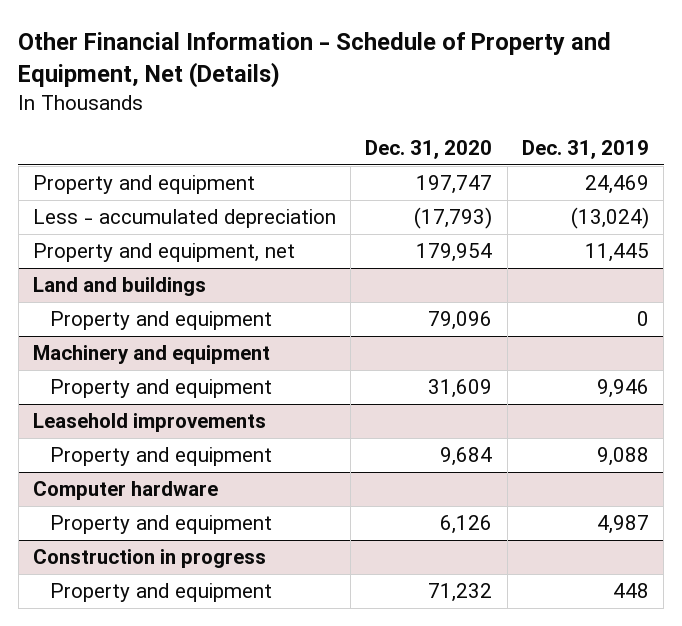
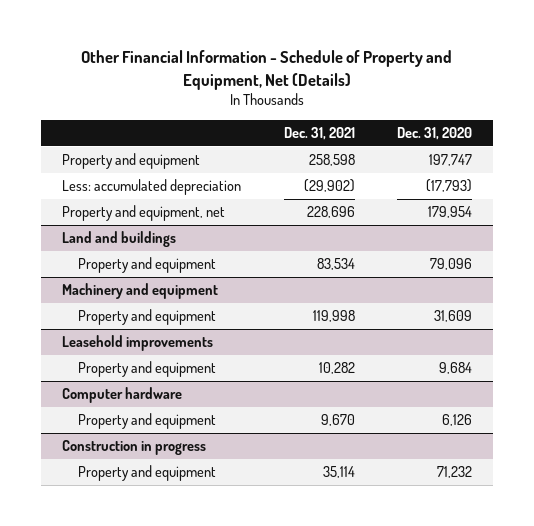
[521,140,649,160] Dec. 31, 2019 -> none
none -> [283,126,355,140] Dec. 31, 2021
[33,209,337,229] Less - accumulated depreciation -> [62,179,242,196] Less: accumulated depreciation

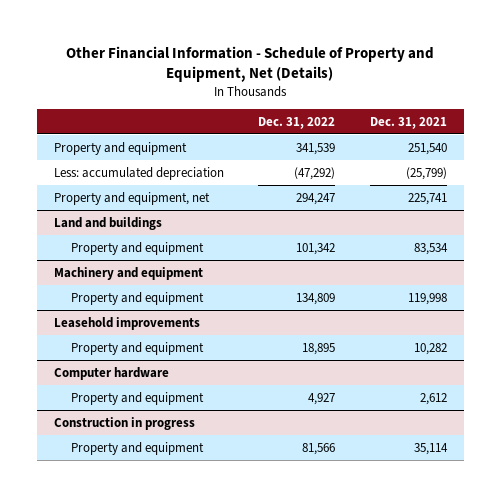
[397,126,473,140] Dec. 31, 2020 -> none
none -> [258,116,336,129] Dec. 31, 2022
[308,154,355,167] 258,598 -> [407,142,447,155] 251,540
[303,179,355,193] (29,902) -> [405,166,447,180] (25,799)
[306,206,355,219] 228,696 -> [407,192,447,205] 225,741
[320,414,355,427] 9,670 -> [419,392,447,405] 2,612

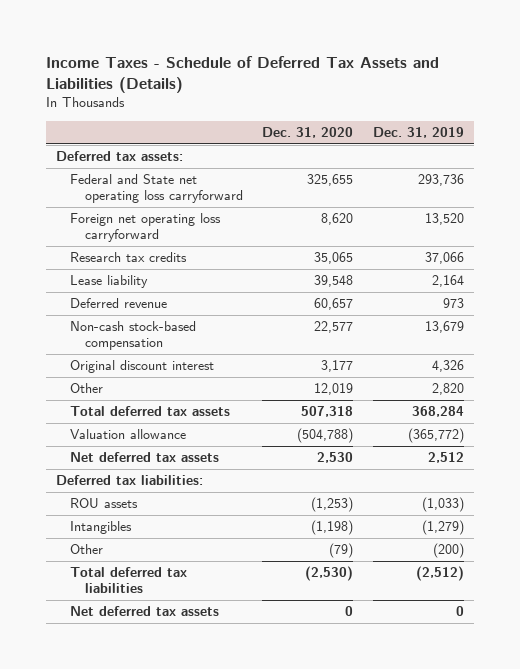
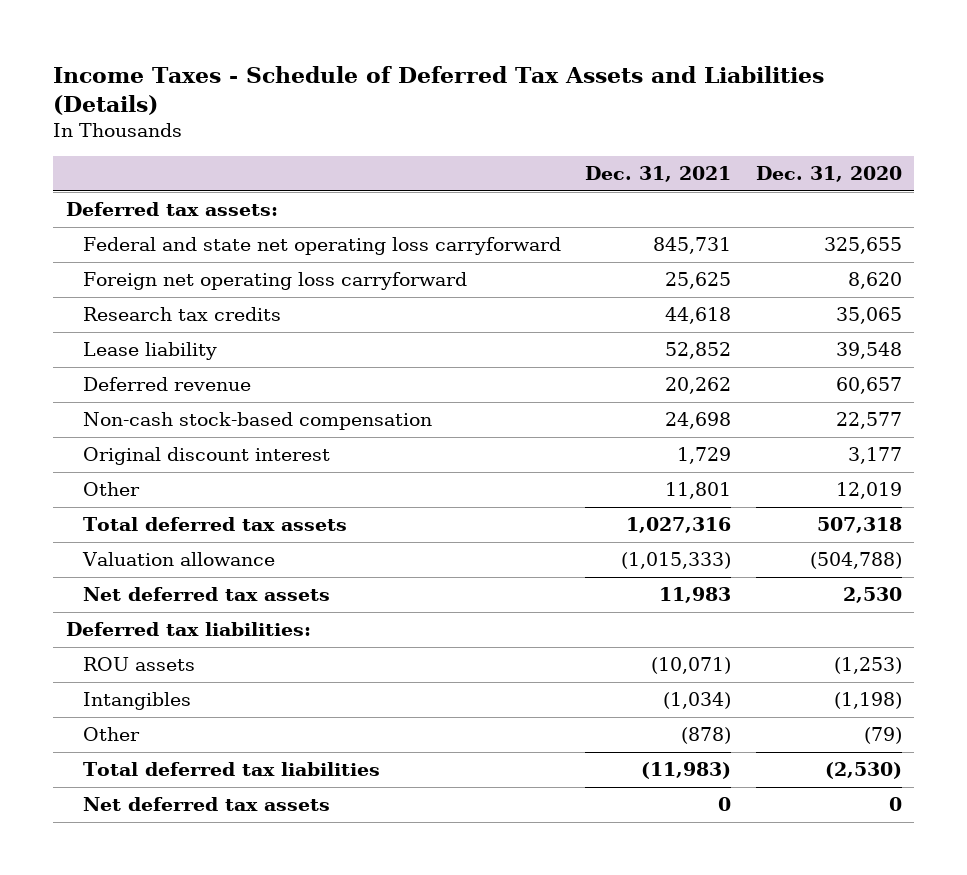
[373,127,465,139] Dec. 31, 2019 -> none
none -> [585,166,732,183] Dec. 31, 2021
[70,174,243,204] Federal and State net operating loss carryforward -> [82,237,561,256] Federal and state net operating loss carryforward

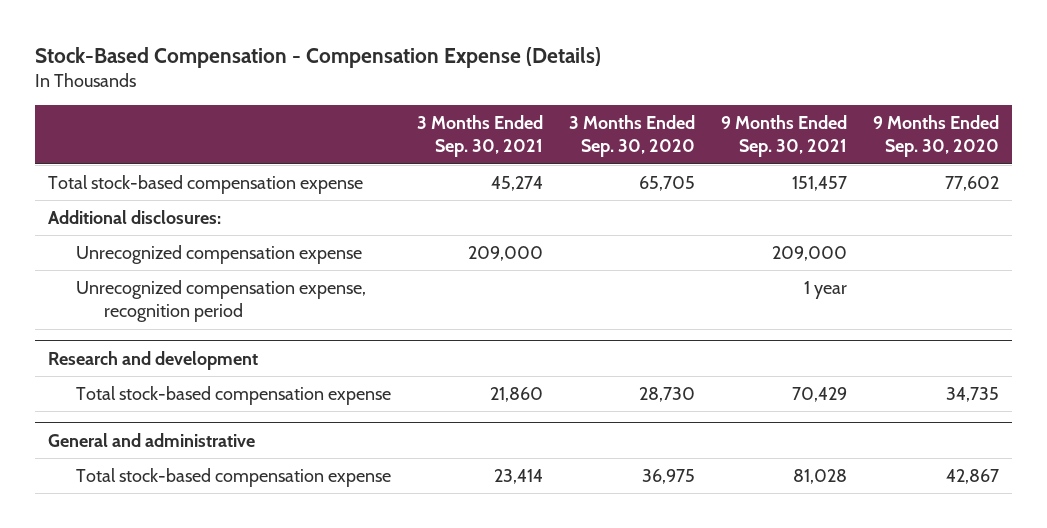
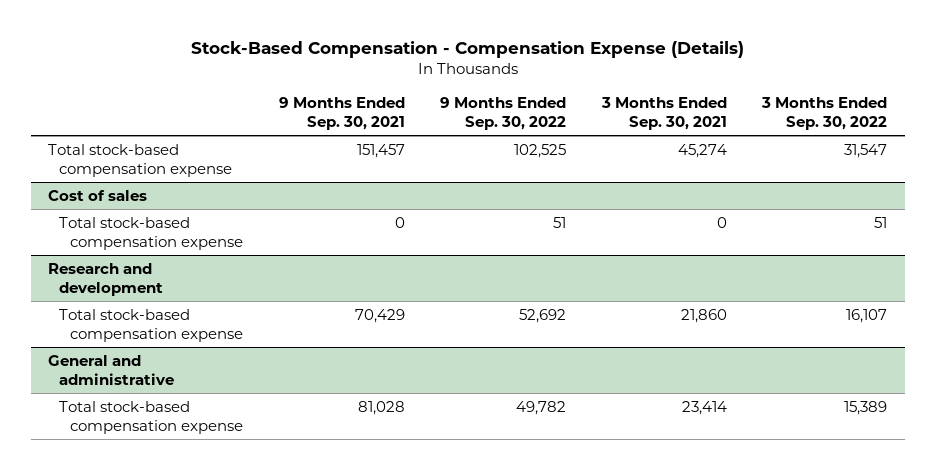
[568,114,695,158] 3 Months Ended Sep. 30, 2020 -> none
[873,114,1000,158] 9 Months Ended Sep. 30, 2020 -> none
none -> [440,96,567,131] 9 Months Ended Sep. 30, 2022
none -> [761,96,888,131] 3 Months Ended Sep. 30, 2022
[47,209,221,224] Additional disclosures: -> none
[75,244,362,264] Unrecognized compensation expense -> none
[75,279,366,323] Unrecognized compensation expense, recognition period -> none
none -> [48,189,148,201] Cost of sales
none -> [59,216,244,250] Total stock-based compensation expense

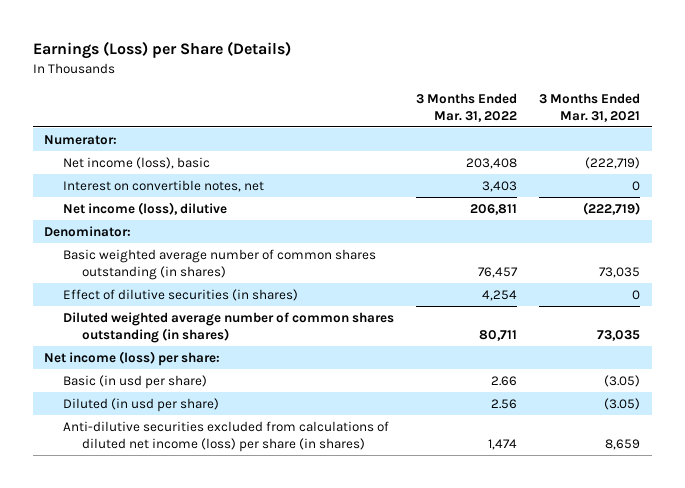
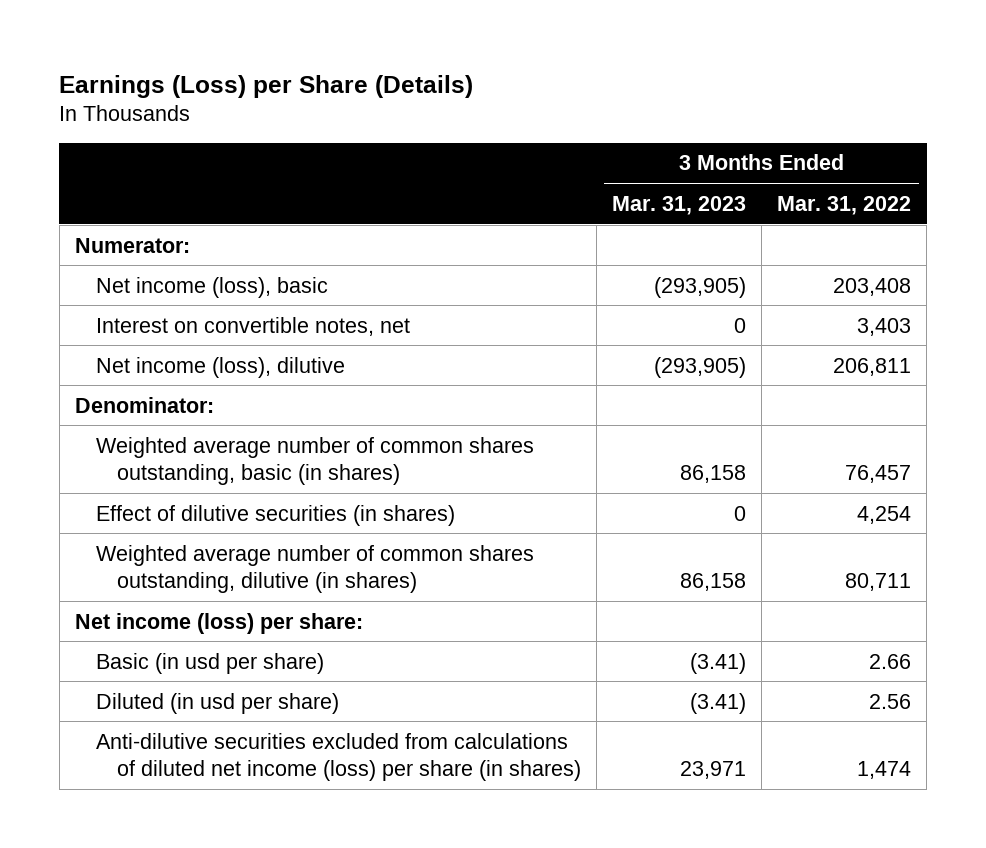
[539,92,641,122] 3 Months Ended Mar. 31, 2021 -> none
none -> [611,195,746,215] Mar. 31, 2023
[63,248,377,280] Basic weighted average number of common shares outstanding (in shares) -> [95,436,534,486] Weighted average number of common shares outstanding, basic (in shares)
[63,311,395,343] Diluted weighted average number of common shares outstanding (in shares) -> [95,544,534,594] Weighted average number of common shares outstanding, dilutive (in shares)

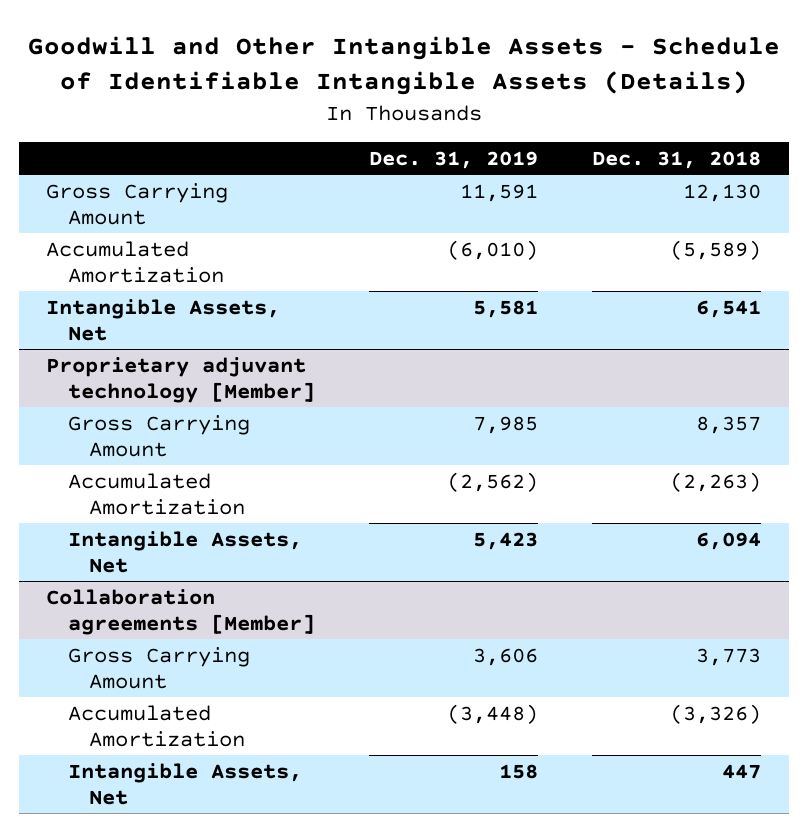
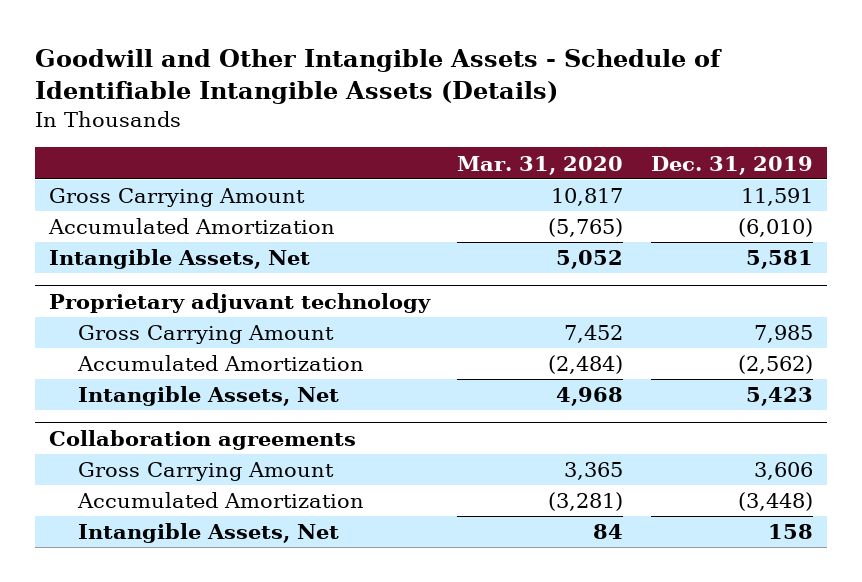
[592,150,762,169] Dec. 31, 2018 -> none
none -> [457,155,624,175] Mar. 31, 2020
[46,356,315,403] Proprietary adjuvant technology [Member] -> [49,292,432,313] Proprietary adjuvant technology
[46,588,315,635] Collaboration agreements [Member] -> [49,429,357,450] Collaboration agreements

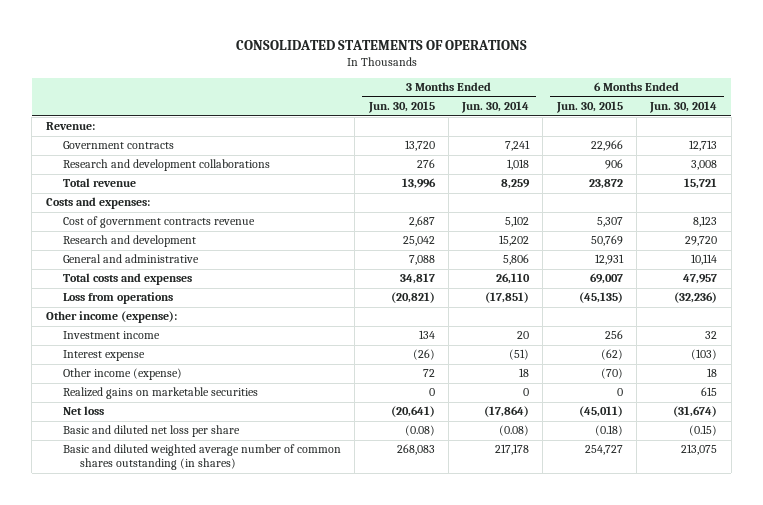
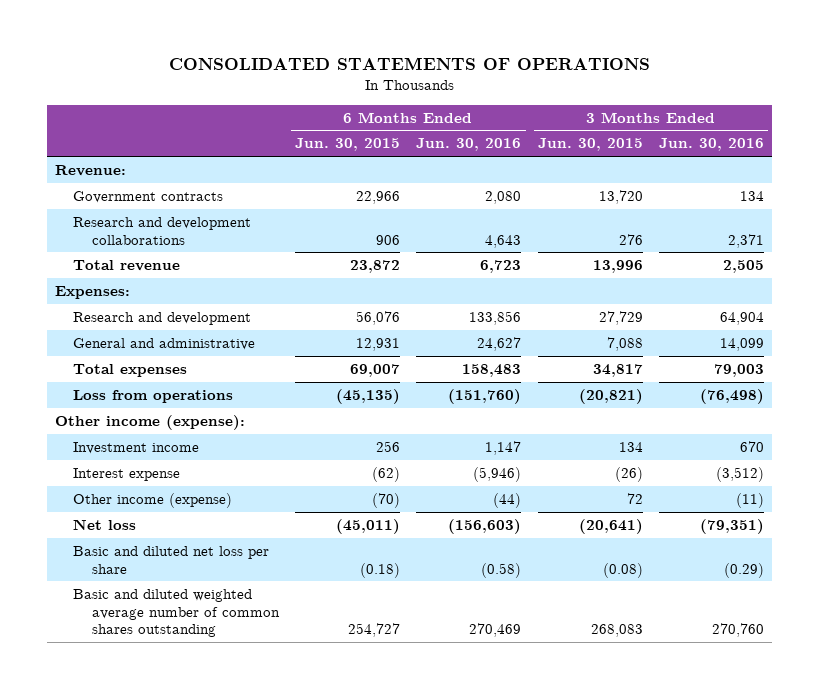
[461,101,530,114] Jun. 30, 2014 -> none
[649,101,718,114] Jun. 30, 2014 -> none
none -> [416,138,522,152] Jun. 30, 2016
none -> [659,138,765,152] Jun. 30, 2016
[63,216,256,229] Cost of government contracts revenue -> none
[45,197,150,210] Costs and expenses: -> [55,285,131,299] Expenses:
[402,236,435,247] 25,042 -> [598,310,643,325] 27,729
[590,235,623,247] 50,769 -> [356,310,401,325] 56,076
[63,273,193,286] Total costs and expenses -> [73,363,188,377] Total expenses
[63,387,259,400] Realized gains on marketable securities -> none
[63,444,342,471] Basic and diluted weighted average number of common shares outstanding (in shares) -> [73,588,280,638] Basic and diluted weighted average number of common shares outstanding

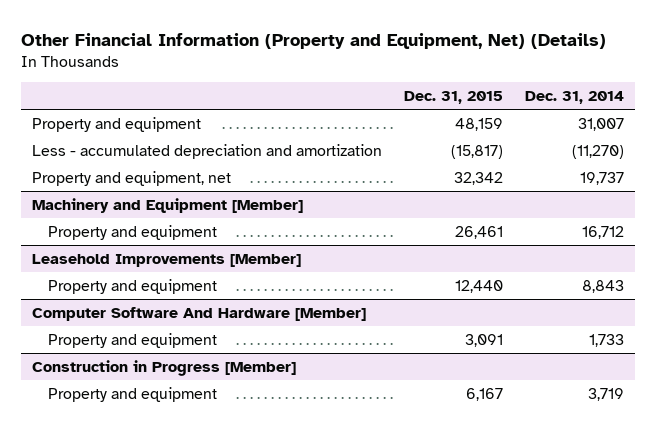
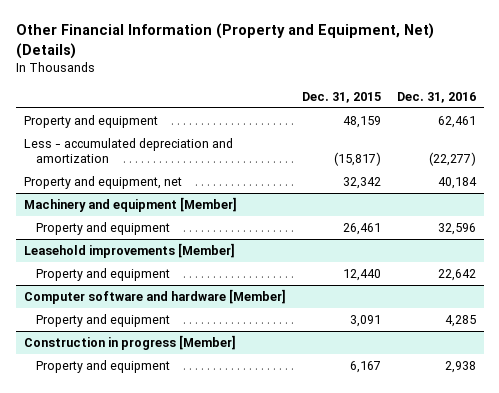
[524,91,624,105] Dec. 31, 2014 -> none
none -> [396,91,476,103] Dec. 31, 2016
[32,197,304,213] Machinery and Equipment [Member] -> [23,196,237,212] Machinery and equipment [Member]
[32,253,302,267] Leasehold Improvements [Member] -> [23,242,235,258] Leasehold improvements [Member]
[32,306,367,321] Computer Software And Hardware [Member] -> [23,288,286,304] Computer software and hardware [Member]
[32,359,297,376] Construction in Progress [Member] -> [23,334,236,350] Construction in progress [Member]

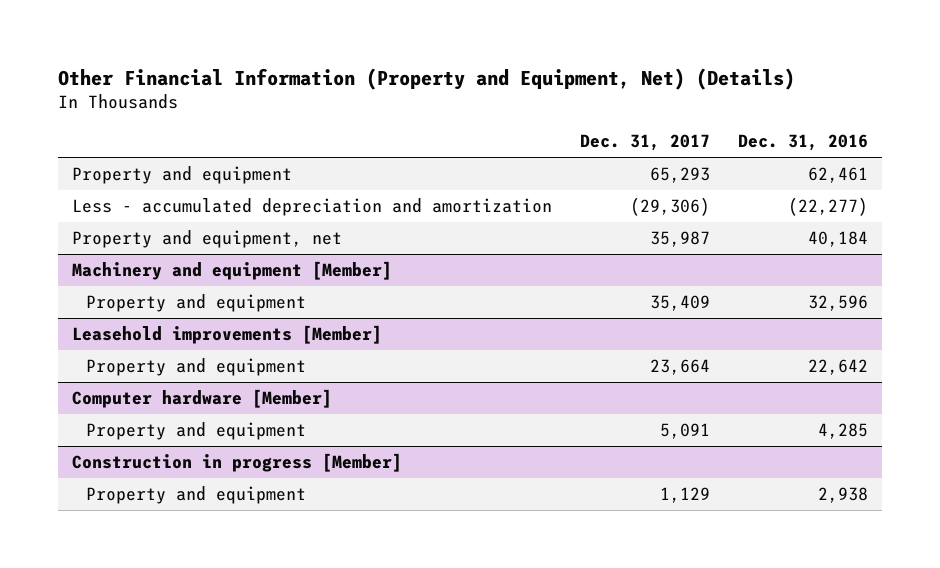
[301,91,381,103] Dec. 31, 2015 -> none
none -> [579,134,710,152] Dec. 31, 2017
[23,288,286,304] Computer software and hardware [Member] -> [71,388,332,408] Computer hardware [Member]

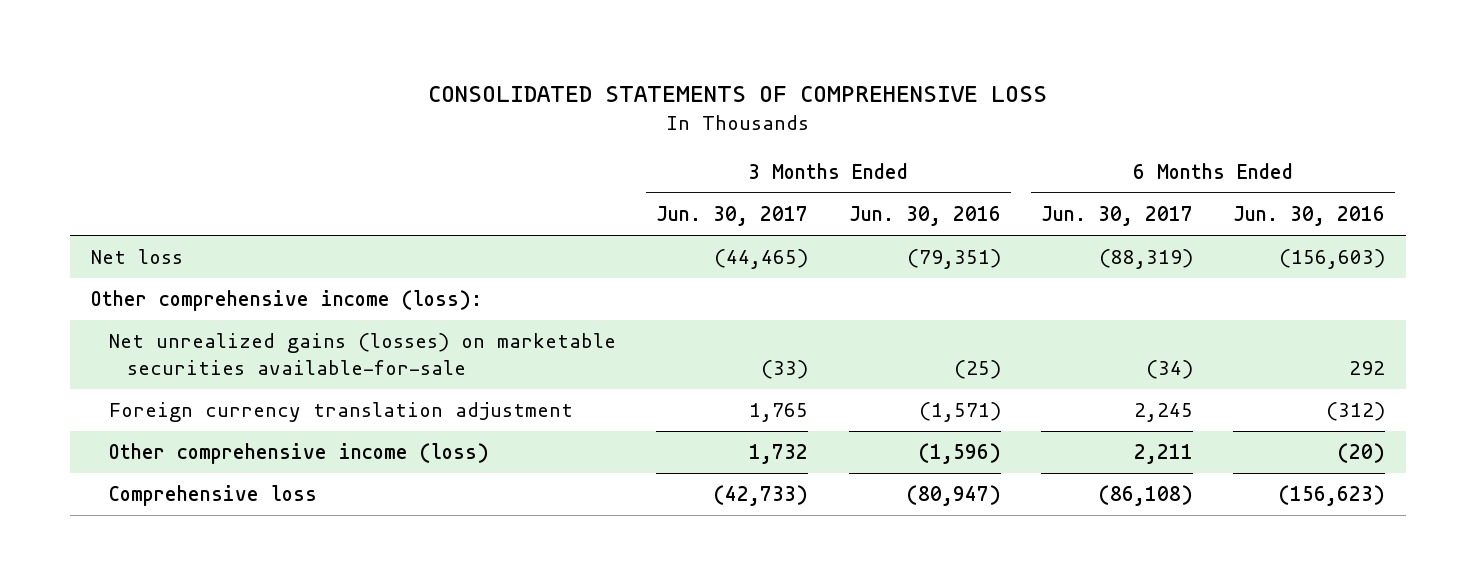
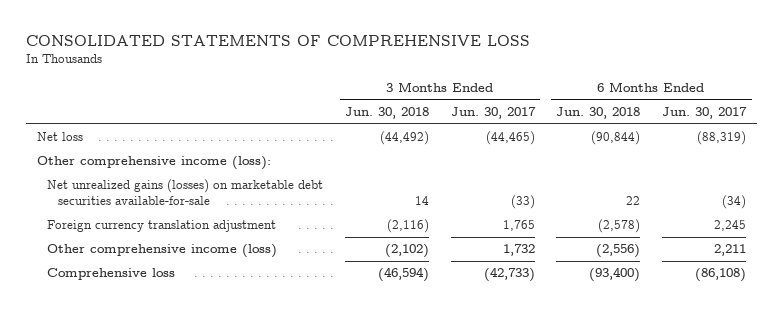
[848,205,1001,226] Jun. 30, 2016 -> none
[1233,205,1386,226] Jun. 30, 2016 -> none
none -> [344,106,429,119] Jun. 30, 2018
none -> [556,106,641,119] Jun. 30, 2018
[108,333,616,375] Net unrealized gains (losses) on marketable securities available-for-sale -> [47,179,324,205] Net unrealized gains (losses) on marketable debt securities available-for-sale

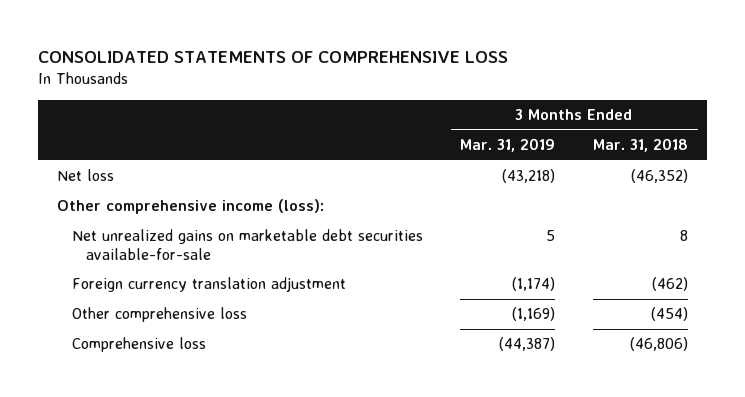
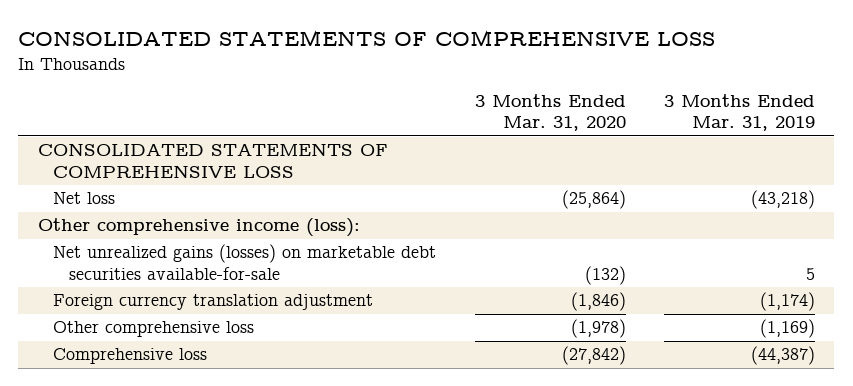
[593,138,689,153] Mar. 31, 2018 -> none
none -> [474,93,626,132] 3 Months Ended Mar. 31, 2020
none -> [37,143,388,179] CONSOLIDATED STATEMENTS OF COMPREHENSIVE LOSS
[71,229,423,260] Net unrealized gains on marketable debt securities available-for-sale -> [53,244,437,281] Net unrealized gains (losses) on marketable debt securities available-for-sale

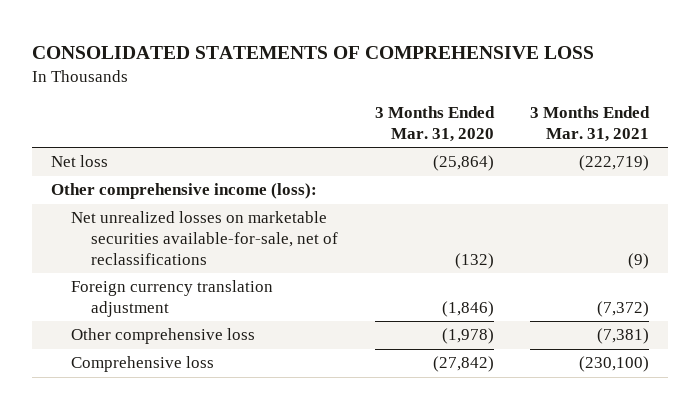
[664,93,816,132] 3 Months Ended Mar. 31, 2019 -> none
none -> [530,106,651,143] 3 Months Ended Mar. 31, 2021
[37,143,388,179] CONSOLIDATED STATEMENTS OF COMPREHENSIVE LOSS -> none
[53,244,437,281] Net unrealized gains (losses) on marketable debt securities available-for-sale -> [70,211,338,265] Net unrealized losses on marketable securities available-for-sale, net of reclassifications

